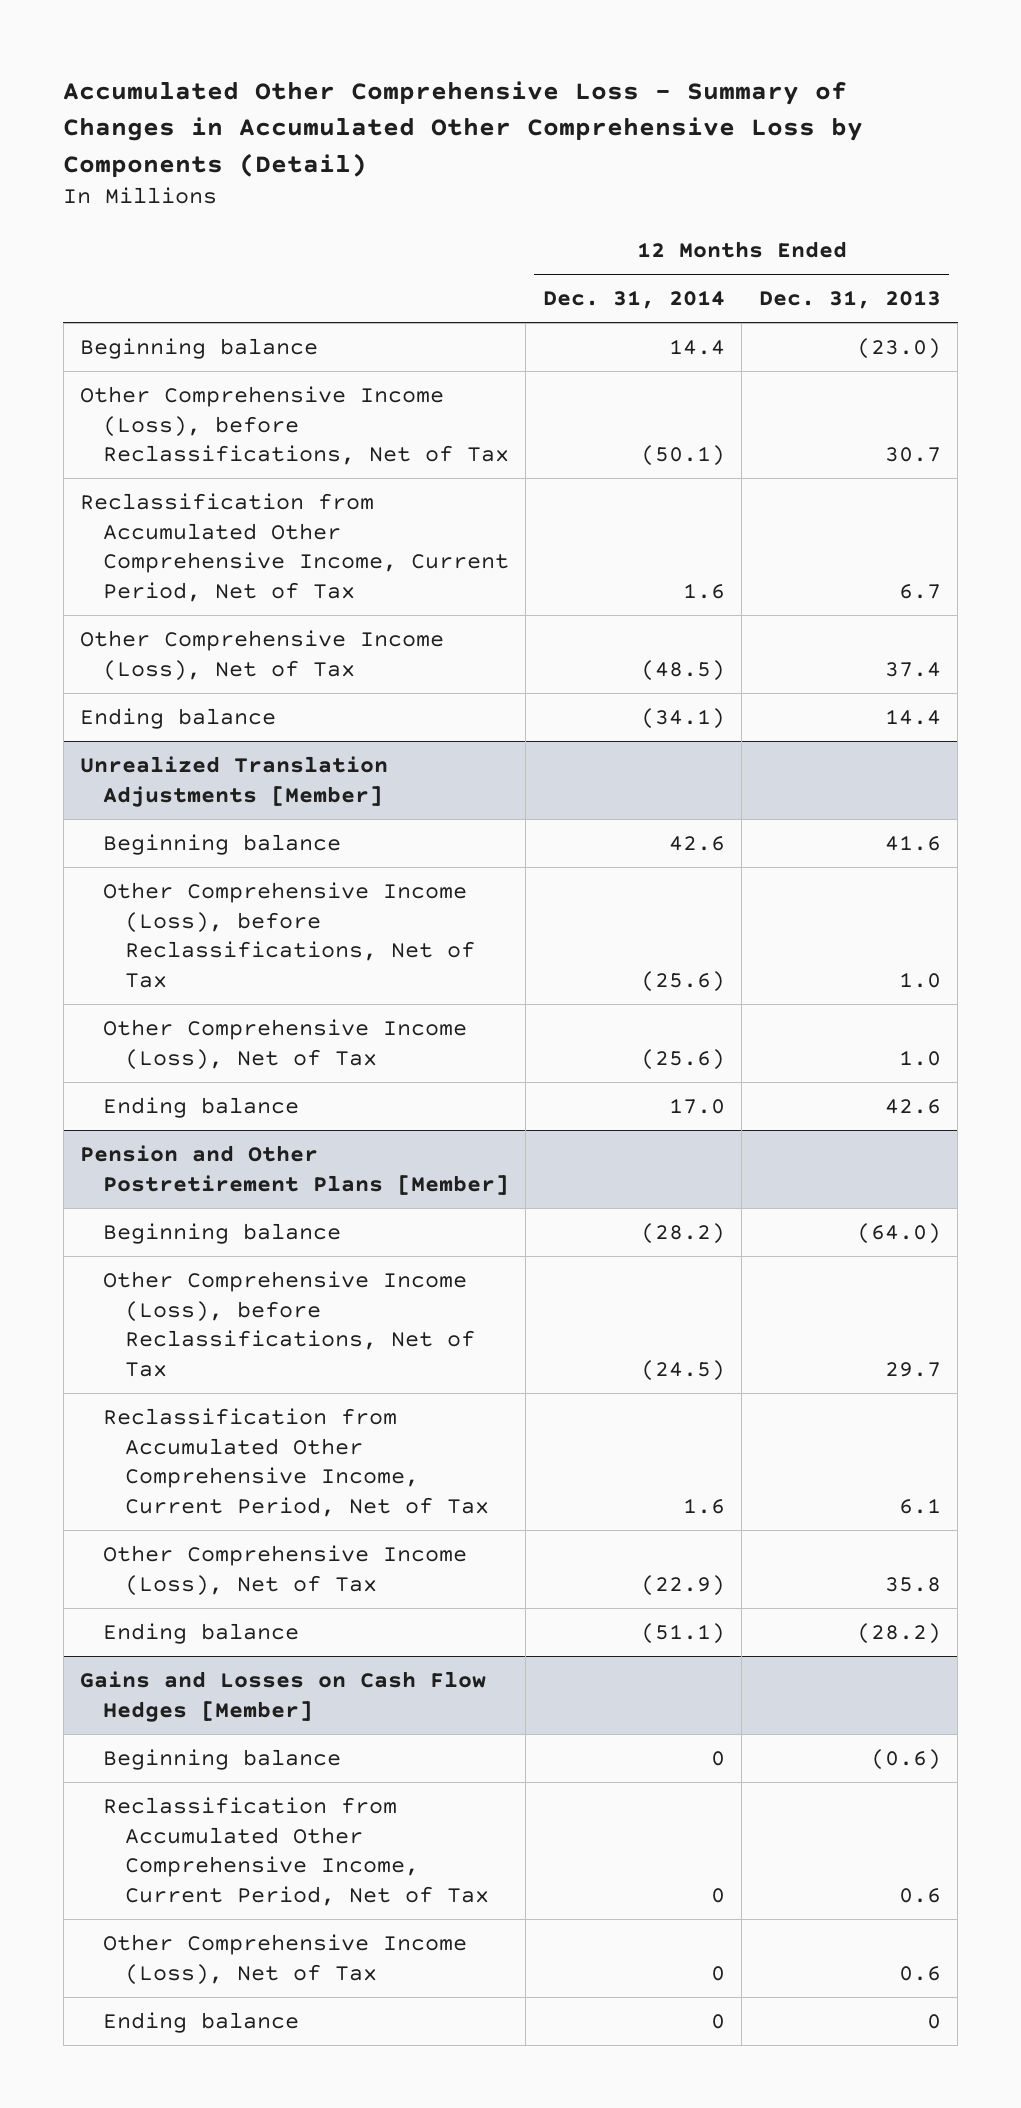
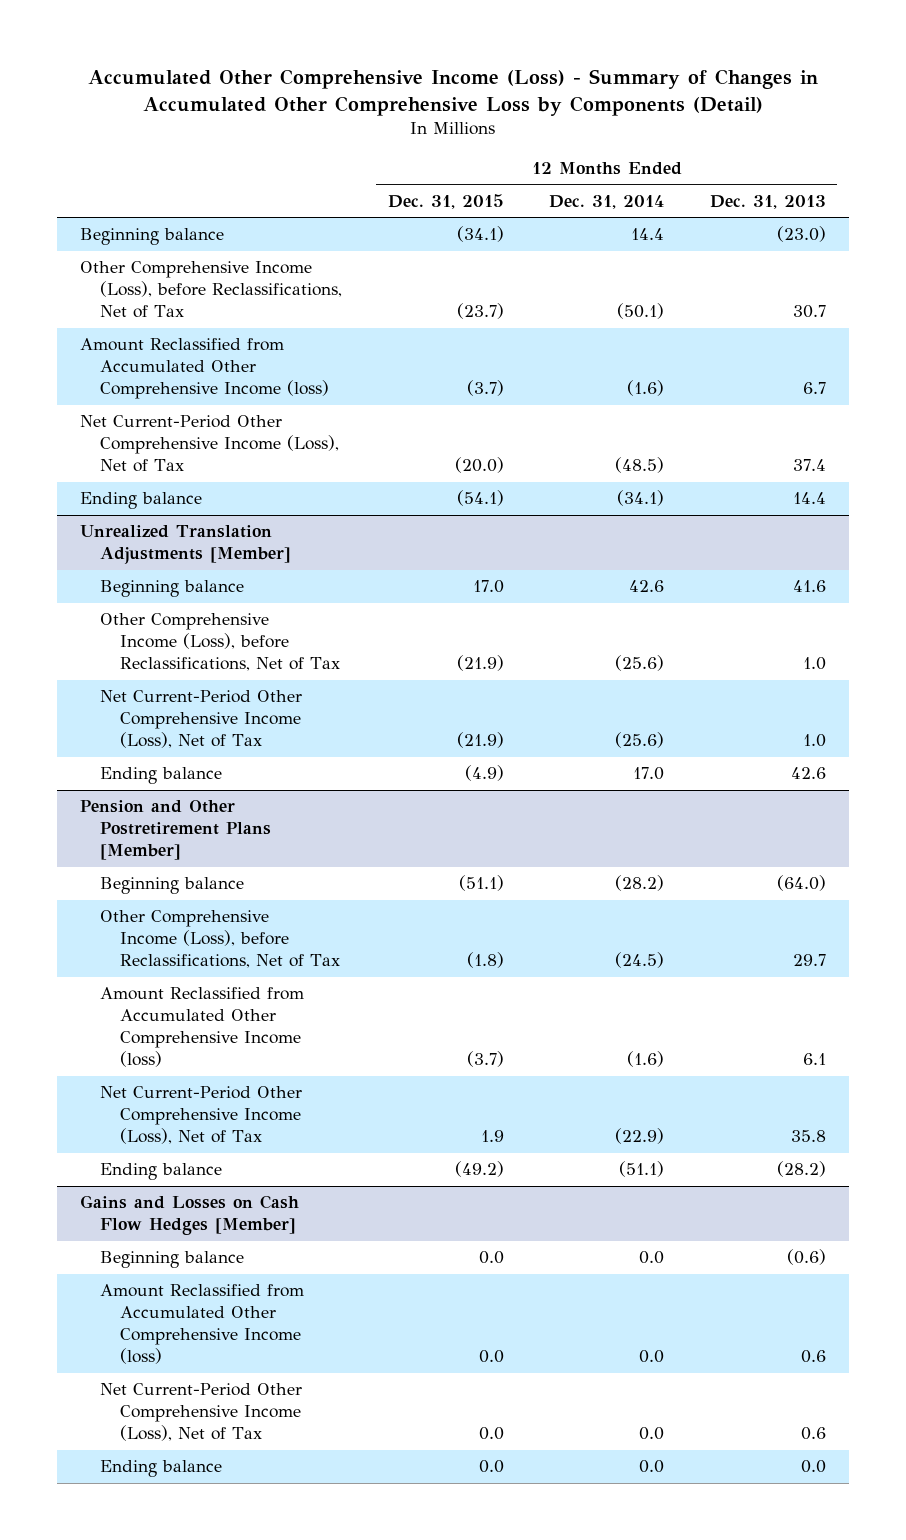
[63,81,864,178] Accumulated Other Comprehensive Loss - Summary of Changes in Accumulated Other Comprehensive Loss by Components (Detail) -> [87,68,818,116] Accumulated Other Comprehensive Income (Loss) - Summary of Changes in Accumulated Other Comprehensive Loss by Components (Detail)
none -> [387,193,504,209] Dec. 31, 2015
[80,492,509,602] Reclassification from Accumulated Other Comprehensive Income, Current Period, Net of Tax -> [79,338,329,400] Amount Reclassified from Accumulated Other Comprehensive Income (loss)
[682,582,725,599] 1.6 -> [627,380,665,397] (1.6)
[80,629,445,681] Other Comprehensive Income (Loss), Net of Tax -> [79,415,339,473] Net Current-Period Other Comprehensive Income (Loss), Net of Tax
[102,1018,467,1070] Other Comprehensive Income (Loss), Net of Tax -> [99,690,302,749] Net Current-Period Other Comprehensive Income (Loss), Net of Tax
[102,1407,490,1517] Reclassification from Accumulated Other Comprehensive Income, Current Period, Net of Tax -> [99,987,304,1068] Amount Reclassified from Accumulated Other Comprehensive Income (loss)
[682,1497,725,1514] 1.6 -> [627,1051,665,1068] (1.6)
[102,1544,467,1596] Other Comprehensive Income (Loss), Net of Tax -> [99,1086,302,1145] Net Current-Period Other Comprehensive Income (Loss), Net of Tax
[710,1750,725,1766] 0 -> [639,1251,665,1265] 0.0
[102,1796,490,1906] Reclassification from Accumulated Other Comprehensive Income, Current Period, Net of Tax -> [99,1284,304,1365] Amount Reclassified from Accumulated Other Comprehensive Income (loss)
[710,1887,725,1903] 0 -> [639,1350,665,1364] 0.0
[102,1933,467,1985] Other Comprehensive Income (Loss), Net of Tax -> [99,1383,302,1442] Net Current-Period Other Comprehensive Income (Loss), Net of Tax
[710,1965,725,1981] 0 -> [639,1427,665,1441] 0.0
[710,2013,725,2029] 0 -> [639,1460,665,1474] 0.0
[926,2013,941,2029] 0 -> [801,1460,827,1474] 0.0

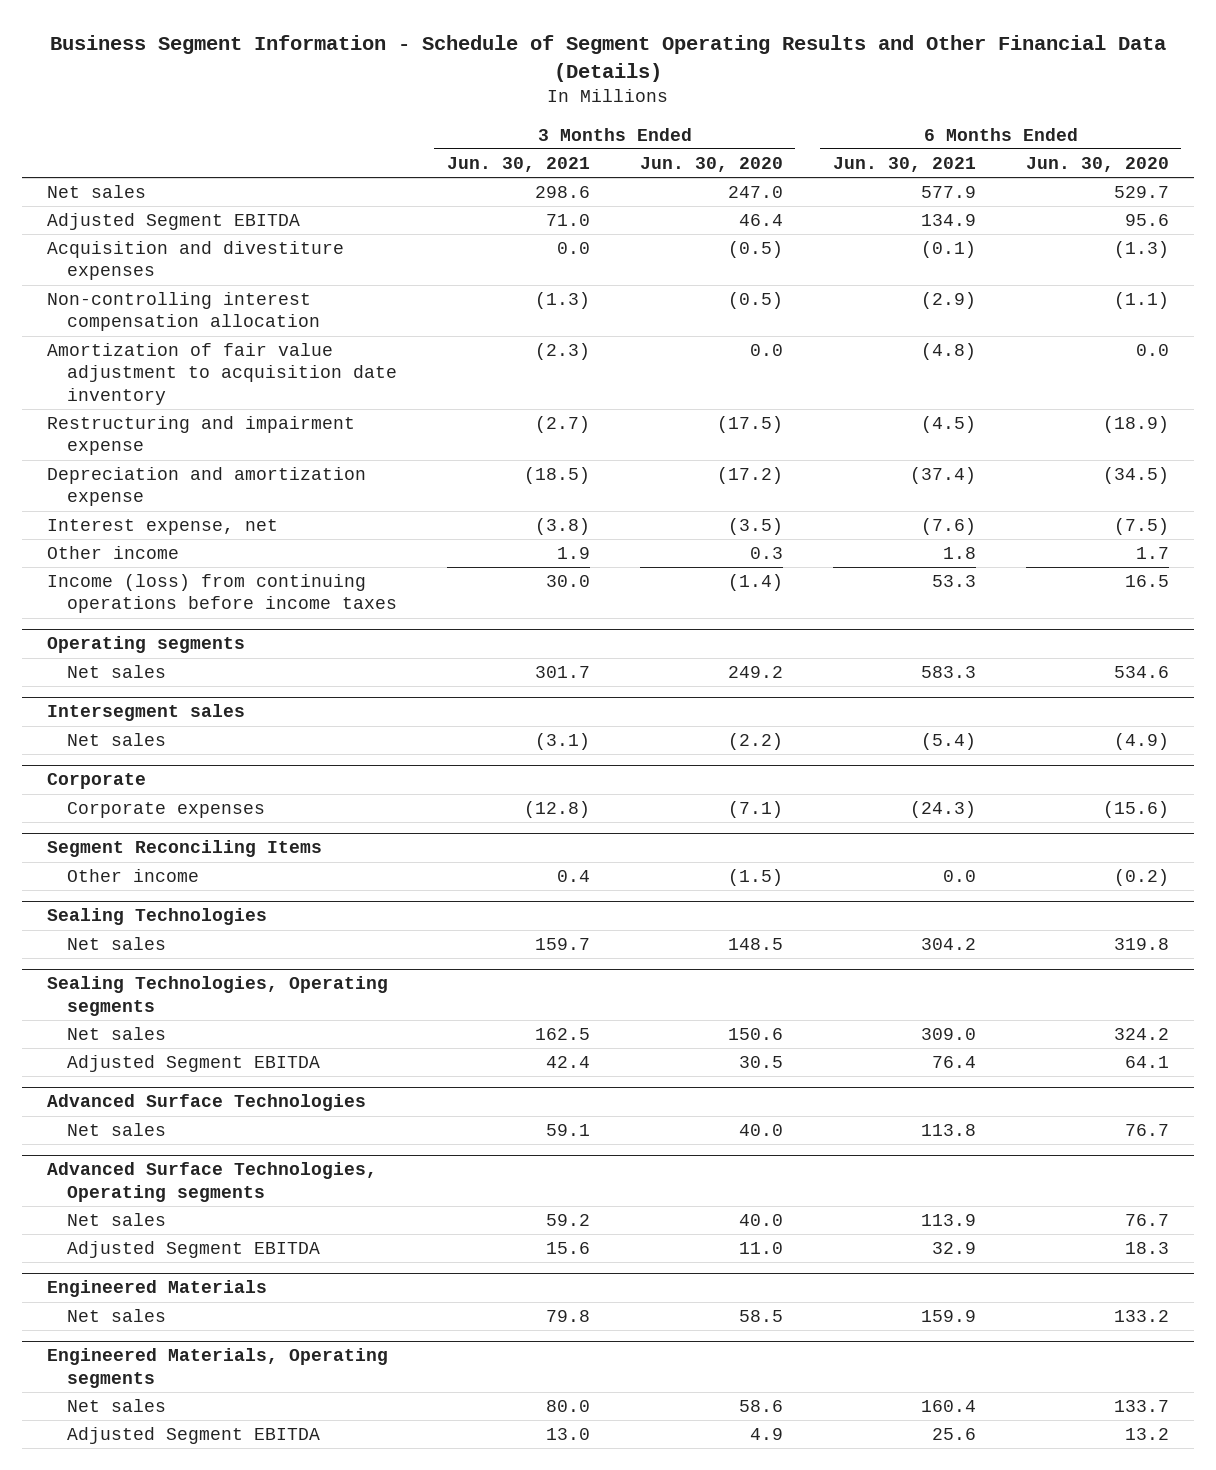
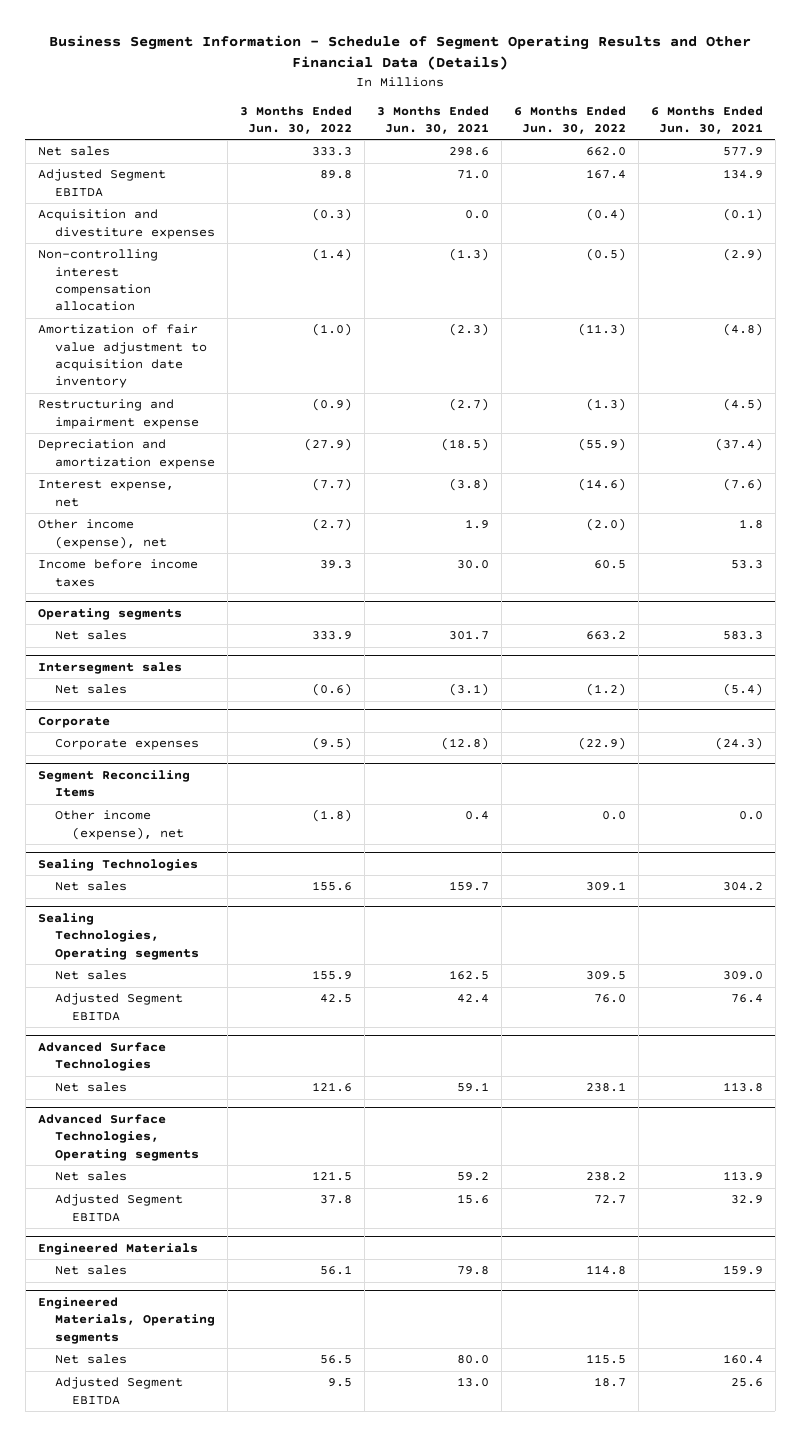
[639,156,783,172] Jun. 30, 2020 -> none
[1025,156,1169,172] Jun. 30, 2020 -> none
none -> [239,105,352,134] 3 Months Ended Jun. 30, 2022
none -> [513,105,626,134] 6 Months Ended Jun. 30, 2022
[46,546,179,560] Other income -> [37,519,167,549] Other income (expense), net
[46,574,397,614] Income (loss) from continuing operations before income taxes -> [37,559,198,587] Income before income taxes
[66,869,199,883] Other income -> [54,810,184,840] Other income (expense), net

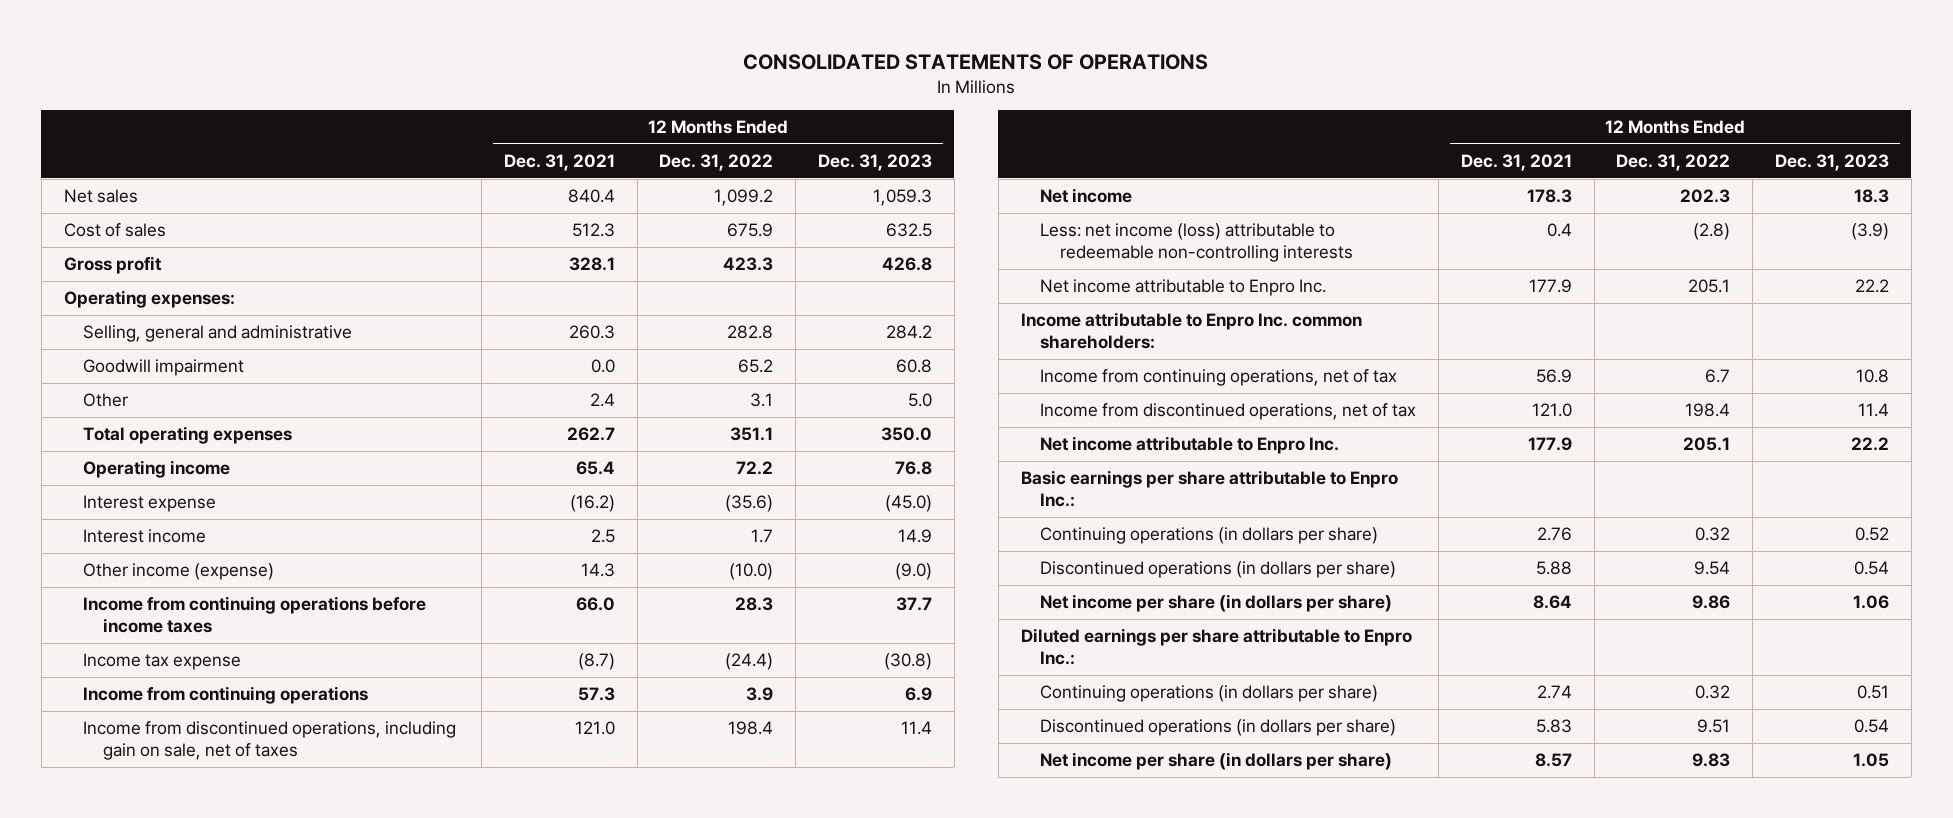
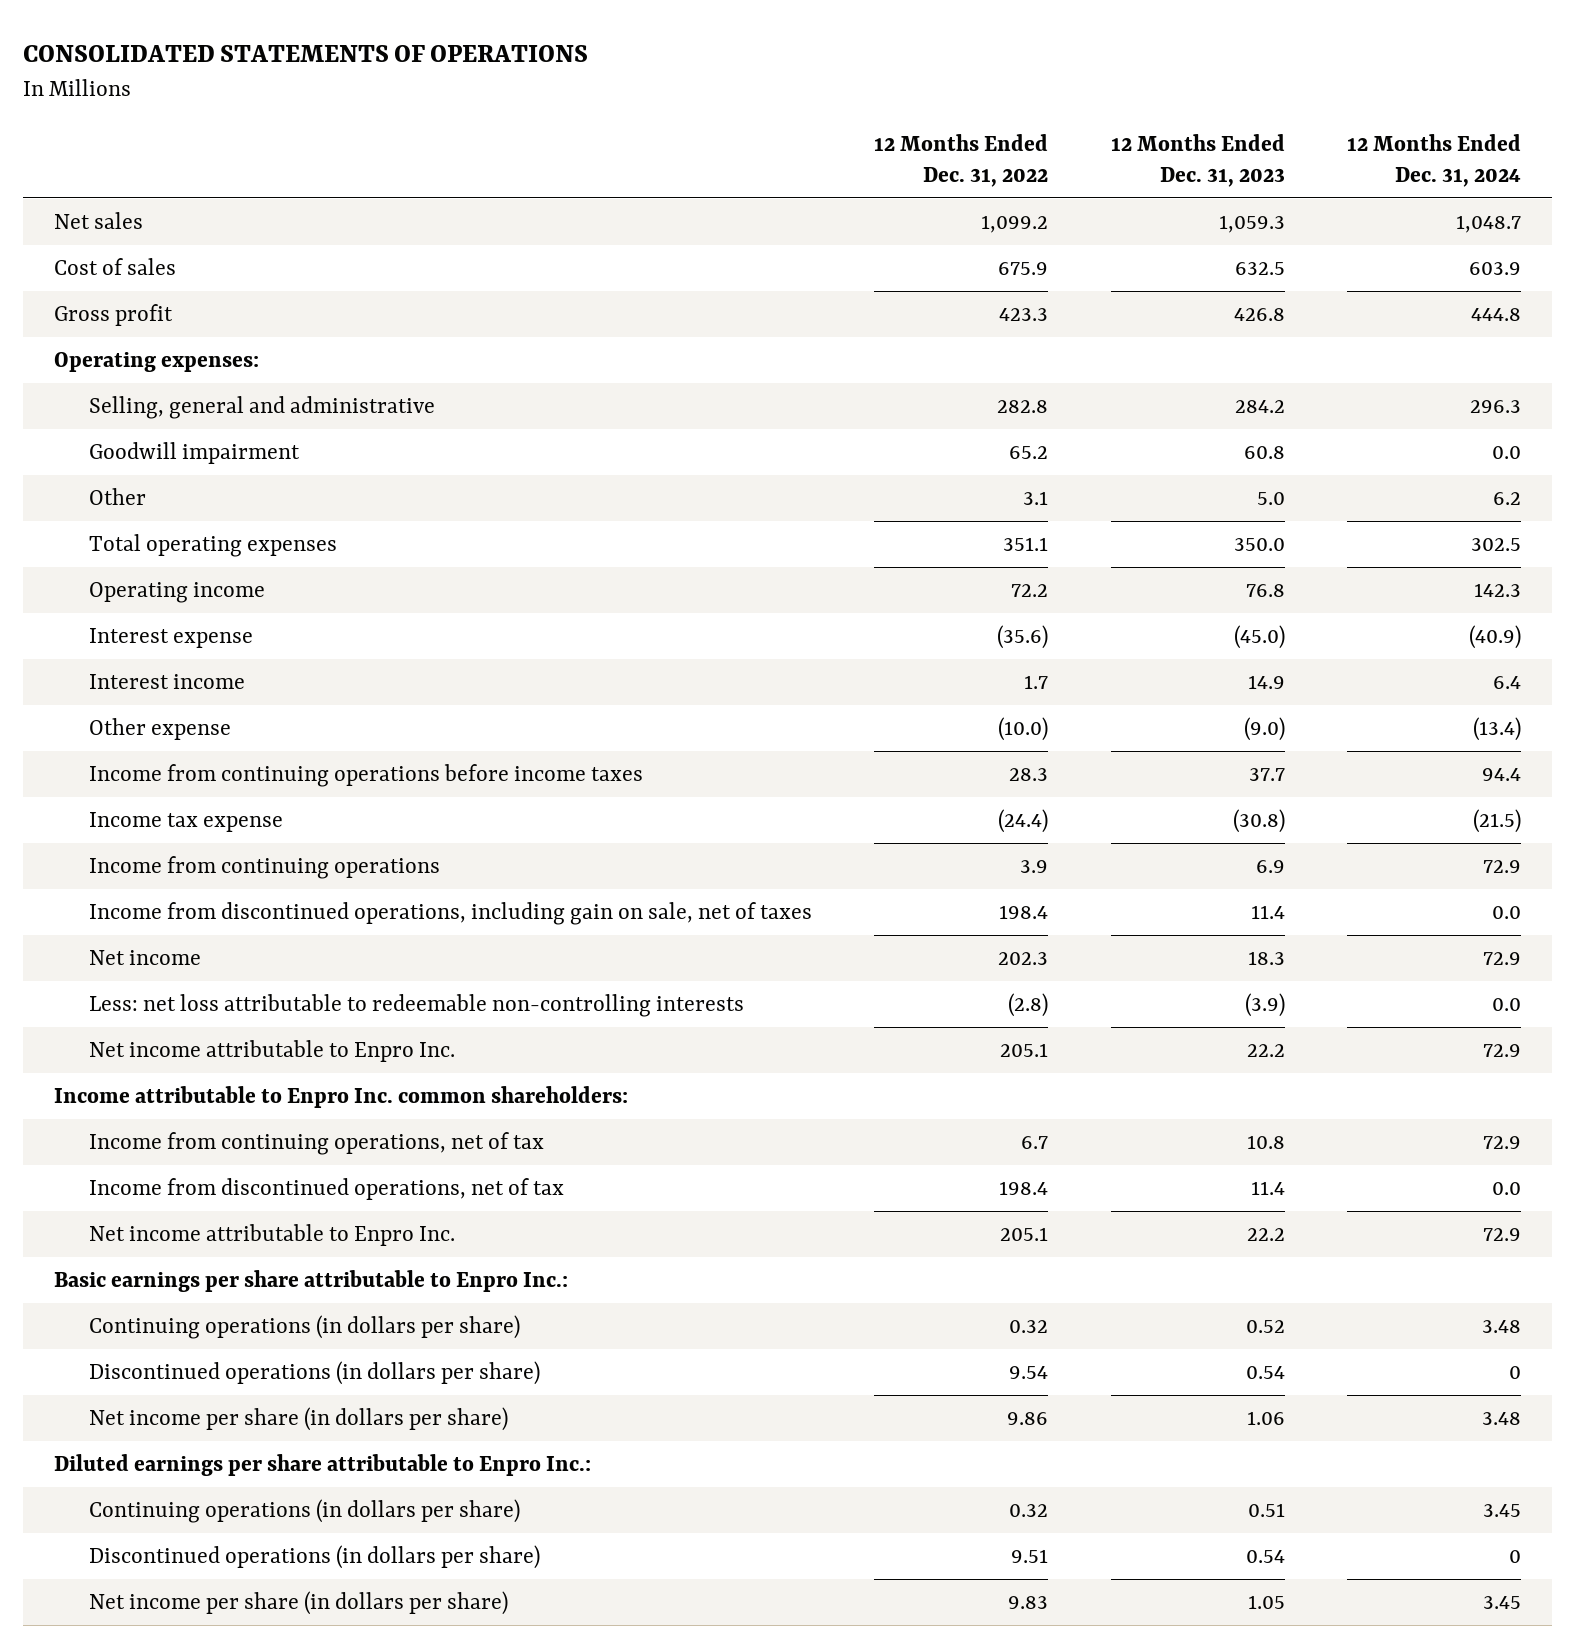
[503,154,615,172] Dec. 31, 2021 -> none
none -> [1346,133,1521,188] 12 Months Ended Dec. 31, 2024
[83,563,275,581] Other income (expense) -> [89,718,232,741] Other expense
[1040,223,1353,263] Less: net income (loss) attributable to redeemable non-controlling interests -> [89,994,745,1018] Less: net loss attributable to redeemable non-controlling interests

